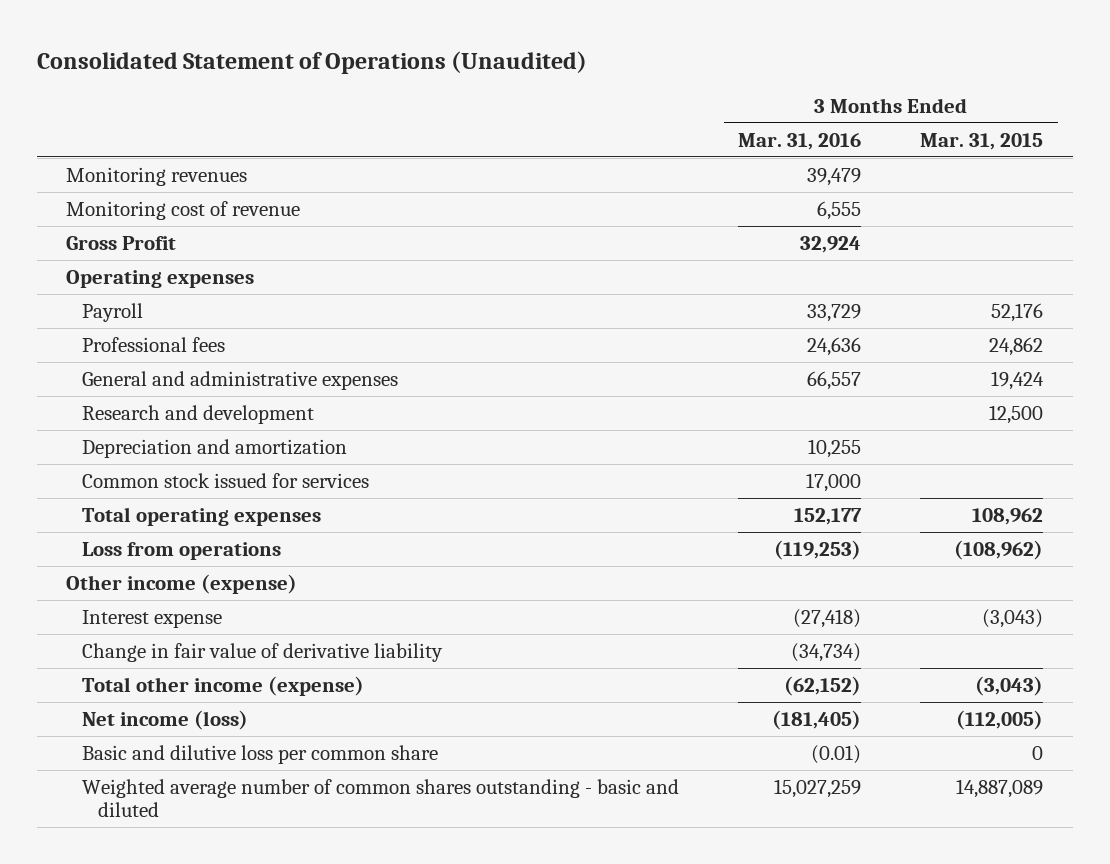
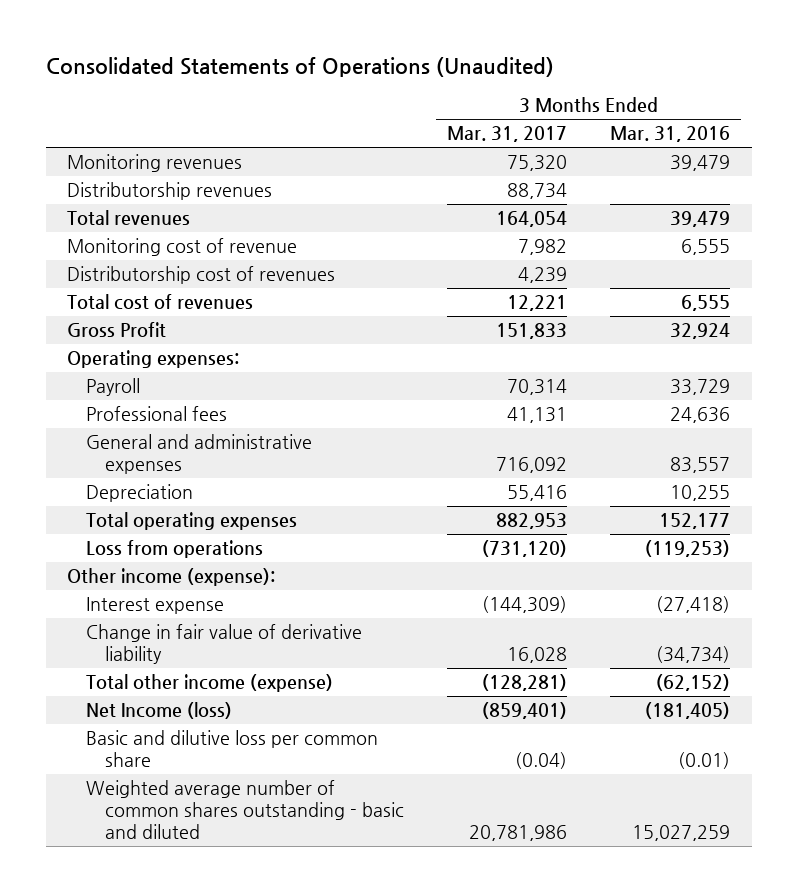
[36,50,587,74] Consolidated Statement of Operations (Unaudited) -> [45,57,554,78] Consolidated Statements of Operations (Unaudited)
[920,132,1044,150] Mar. 31, 2015 -> none
none -> [446,126,567,143] Mar. 31, 2017
none -> [67,182,273,201] Distributorship revenues
none -> [67,210,191,226] Total revenues
none -> [67,266,336,285] Distributorship cost of revenues
none -> [67,294,254,311] Total cost of revenues
[66,269,255,288] Operating expenses -> [67,350,240,369] Operating expenses:
[82,404,315,424] Research and development -> none
[82,472,370,488] Common stock issued for services -> none
[807,370,862,390] 66,557 -> [670,457,731,474] 83,557
[82,438,348,458] Depreciation and amortization -> [86,484,194,503] Depreciation
[66,573,298,594] Other income (expense) -> [67,568,276,587] Other income (expense):
[82,709,249,730] Net income (loss) -> [86,702,233,720] Net Income (loss)

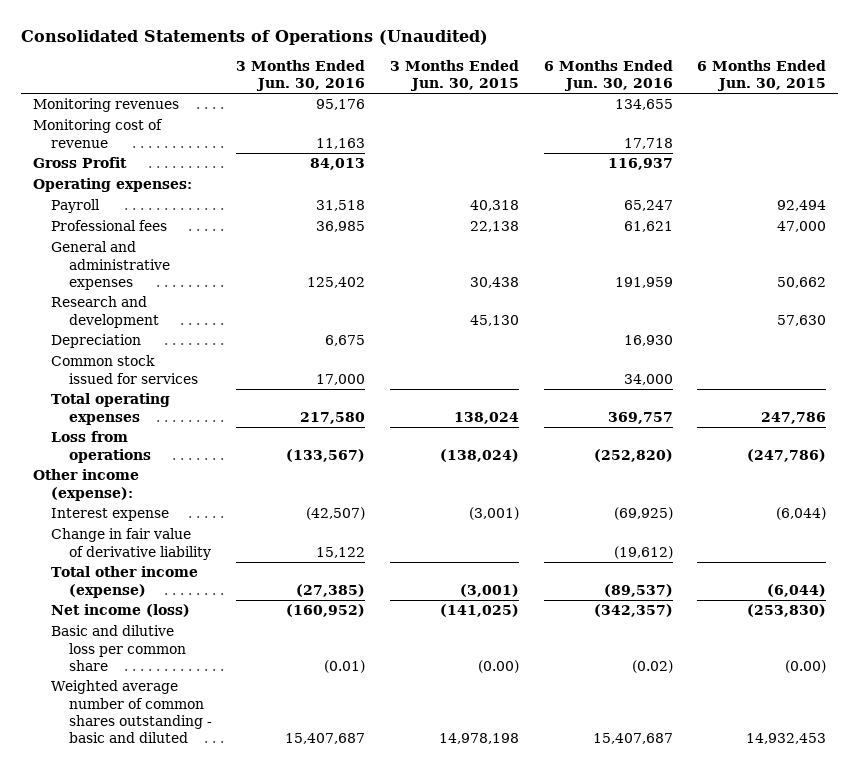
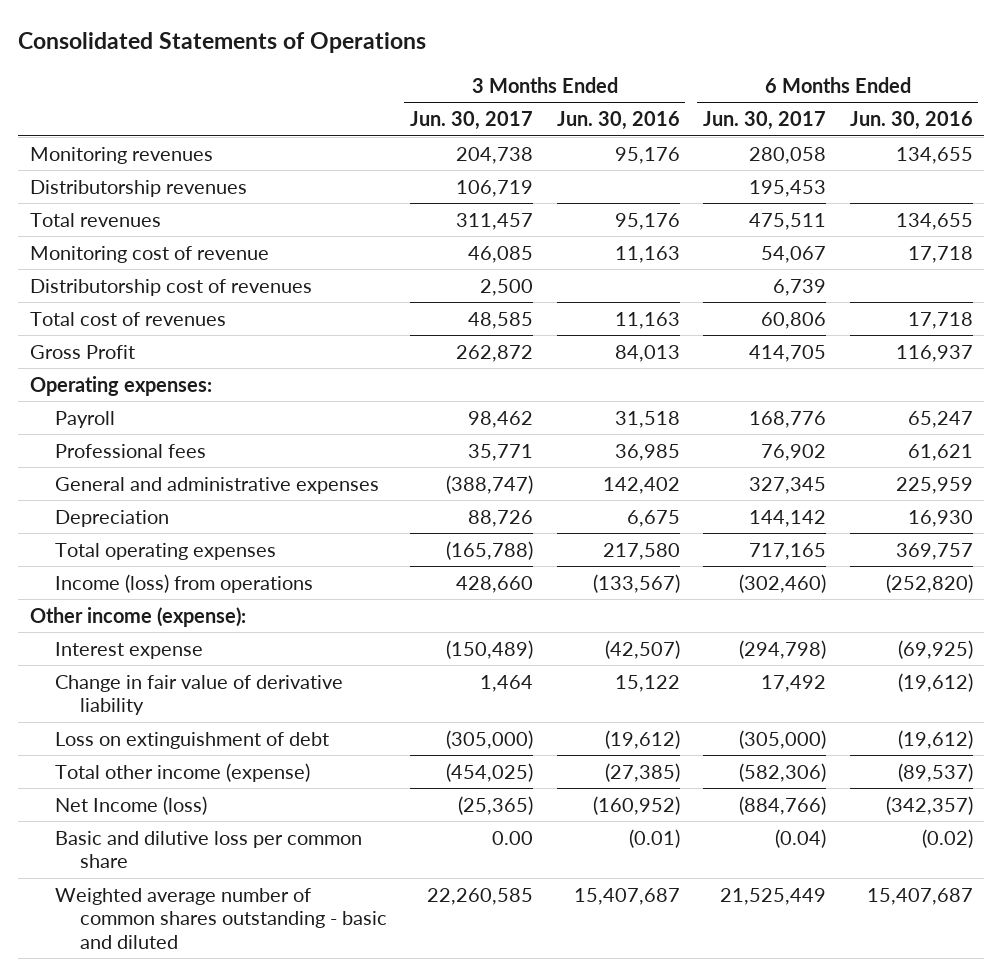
[20,29,488,45] Consolidated Statements of Operations (Unaudited) -> [18,32,427,54] Consolidated Statements of Operations
[389,59,519,91] 3 Months Ended Jun. 30, 2015 -> none
[697,59,827,91] 6 Months Ended Jun. 30, 2015 -> none
none -> [410,111,534,131] Jun. 30, 2017
none -> [703,111,827,131] Jun. 30, 2017
none -> [29,179,247,197] Distributorship revenues
none -> [29,212,161,227] Total revenues
none -> [29,278,312,296] Distributorship cost of revenues
none -> [29,311,226,326] Total cost of revenues
[50,296,159,328] Research and development -> none
[307,276,366,288] 125,402 -> [602,476,680,494] 142,402
[614,276,673,288] 191,959 -> [895,476,973,494] 225,959
[50,355,198,384] Common stock issued for services -> none
[50,431,151,463] Loss from operations -> [54,573,313,593] Income (loss) from operations
none -> [54,731,329,749] Loss on extinguishment of debt
[50,604,190,618] Net income (loss) -> [54,795,207,815] Net Income (loss)

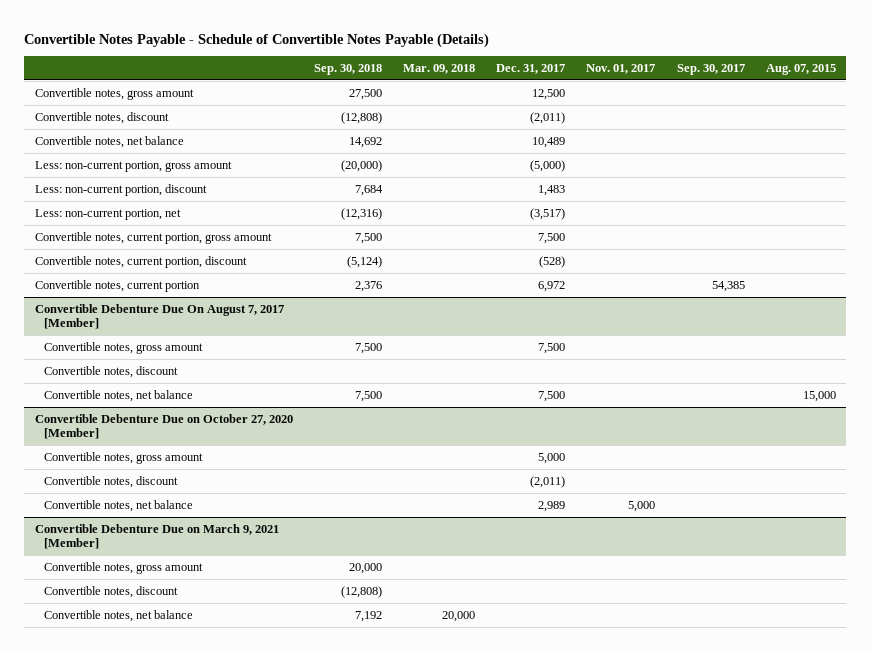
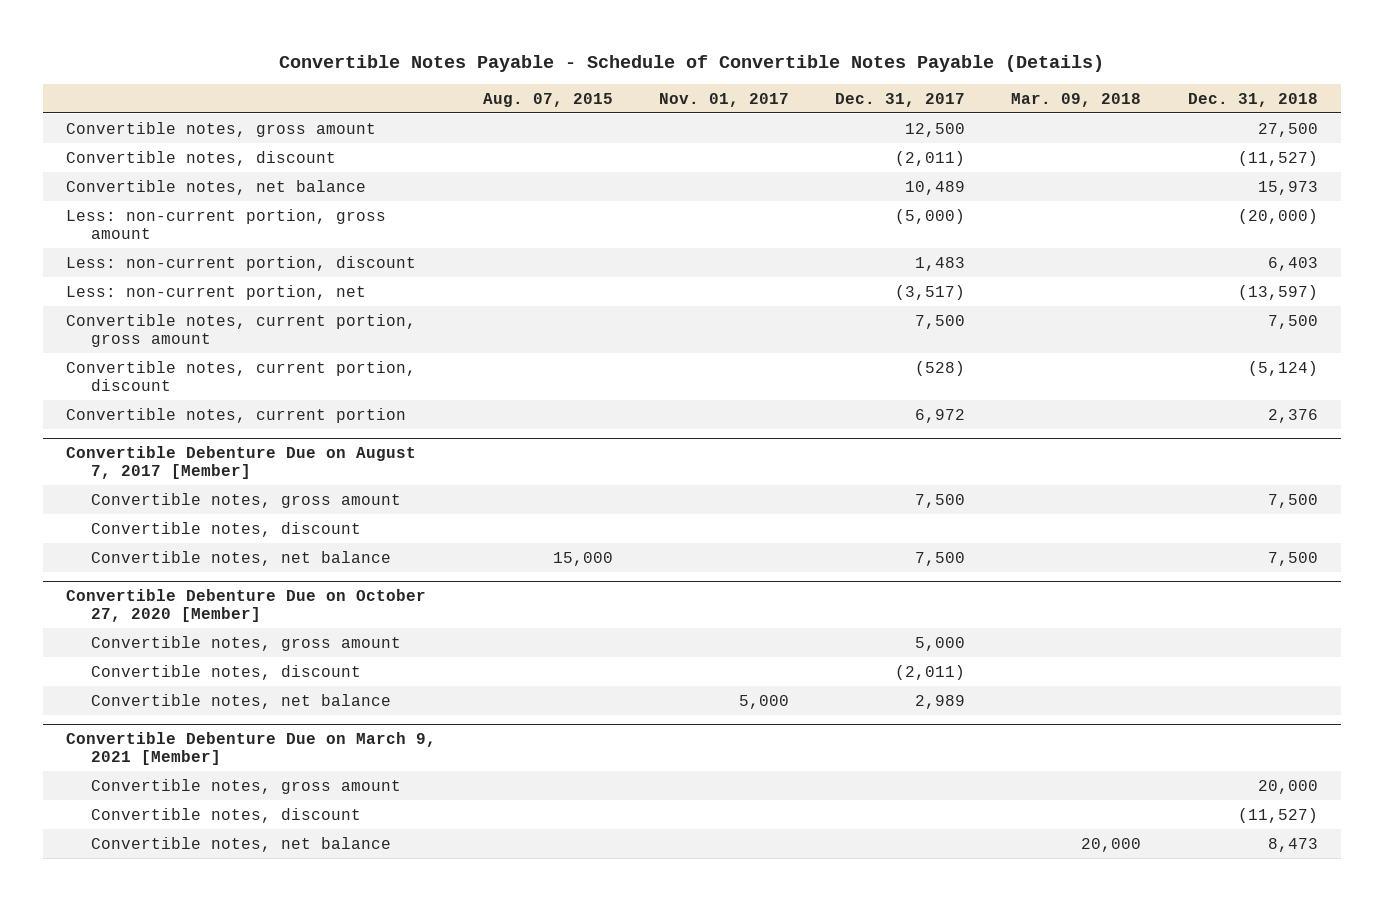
[313,64,382,76] Sep. 30, 2018 -> none
[676,64,745,76] Sep. 30, 2017 -> none
none -> [1187,92,1318,107] Dec. 31, 2018
[34,304,284,330] Convertible Debenture Due On August 7, 2017 [Member] -> [66,445,417,480] Convertible Debenture Due on August 7, 2017 [Member]

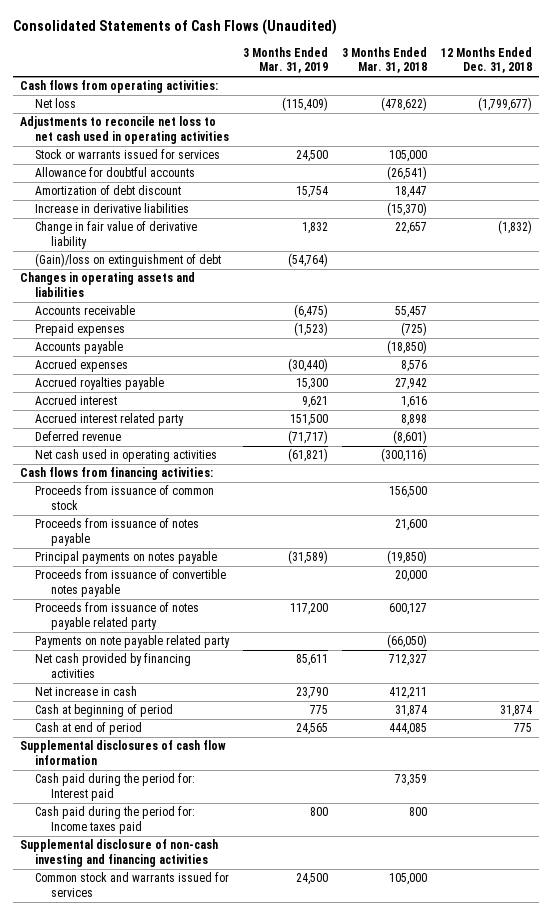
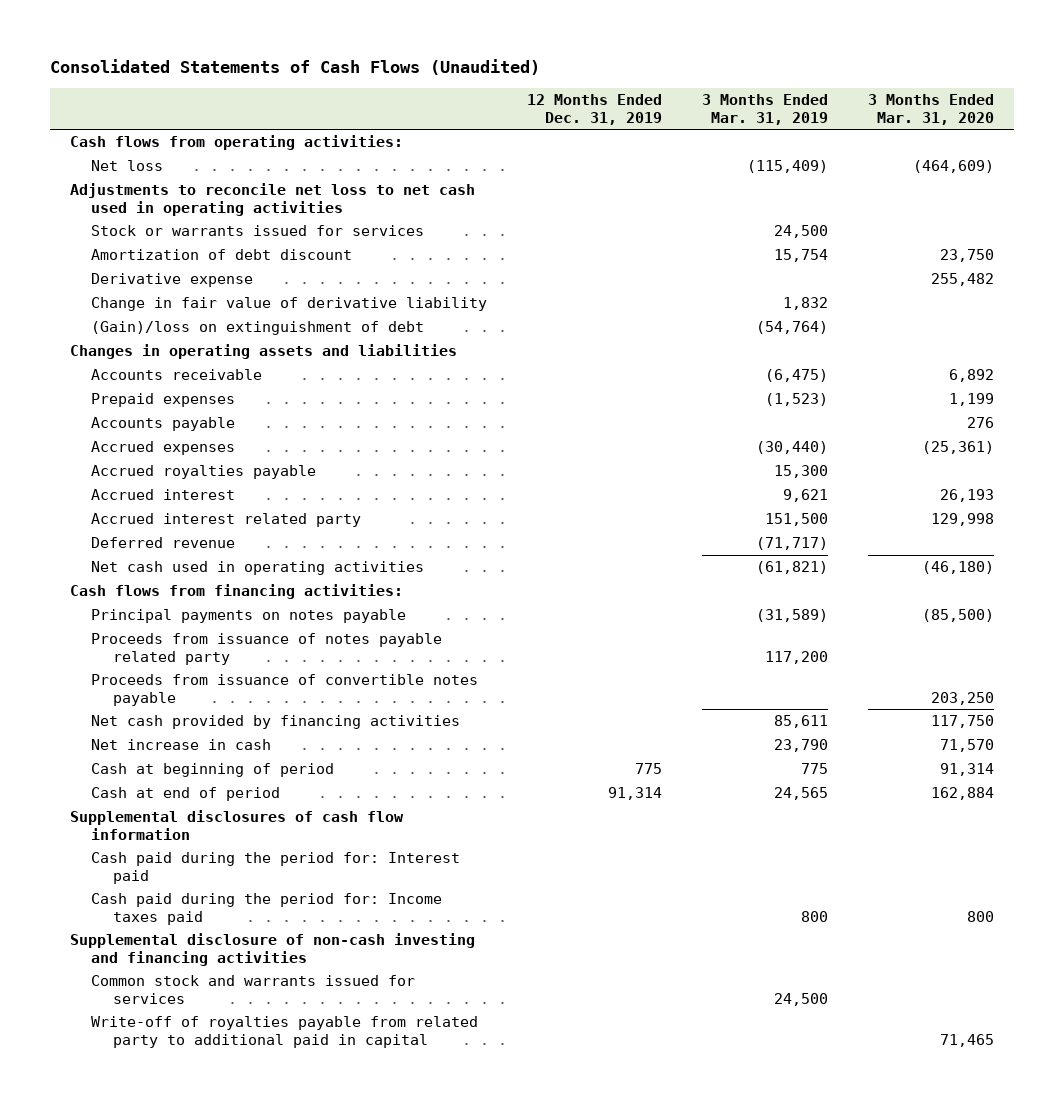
[342,46,428,74] 3 Months Ended Mar. 31, 2018 -> none
[440,46,532,74] 12 Months Ended Dec. 31, 2018 -> none
none -> [527,94,663,125] 12 Months Ended Dec. 31, 2019
none -> [867,94,994,125] 3 Months Ended Mar. 31, 2020
[35,167,196,178] Allowance for doubtful accounts -> none
[35,203,190,214] Increase in derivative liabilities -> none
none -> [91,273,254,288] Derivative expense
[35,485,215,511] Proceeds from issuance of common stock -> none
[35,518,200,547] Proceeds from issuance of notes payable -> none
[35,635,231,649] Payments on note payable related party -> none
[35,569,227,598] Proceeds from issuance of convertible notes payable -> [91,674,479,706] Proceeds from issuance of convertible notes payable
none -> [91,1016,479,1048] Write-off of royalties payable from related party to additional paid in capital

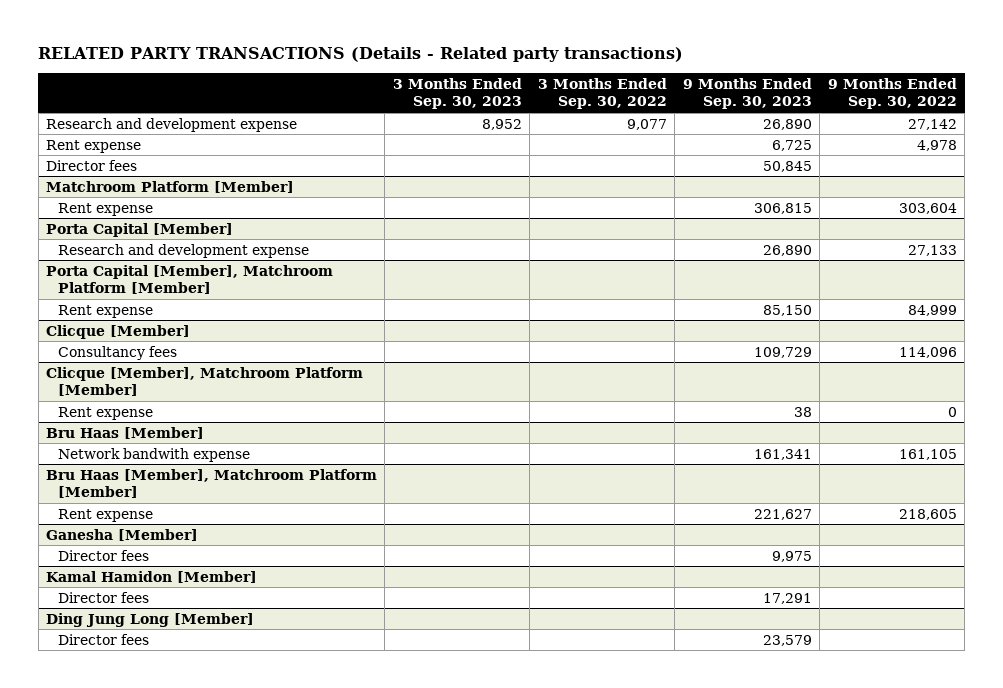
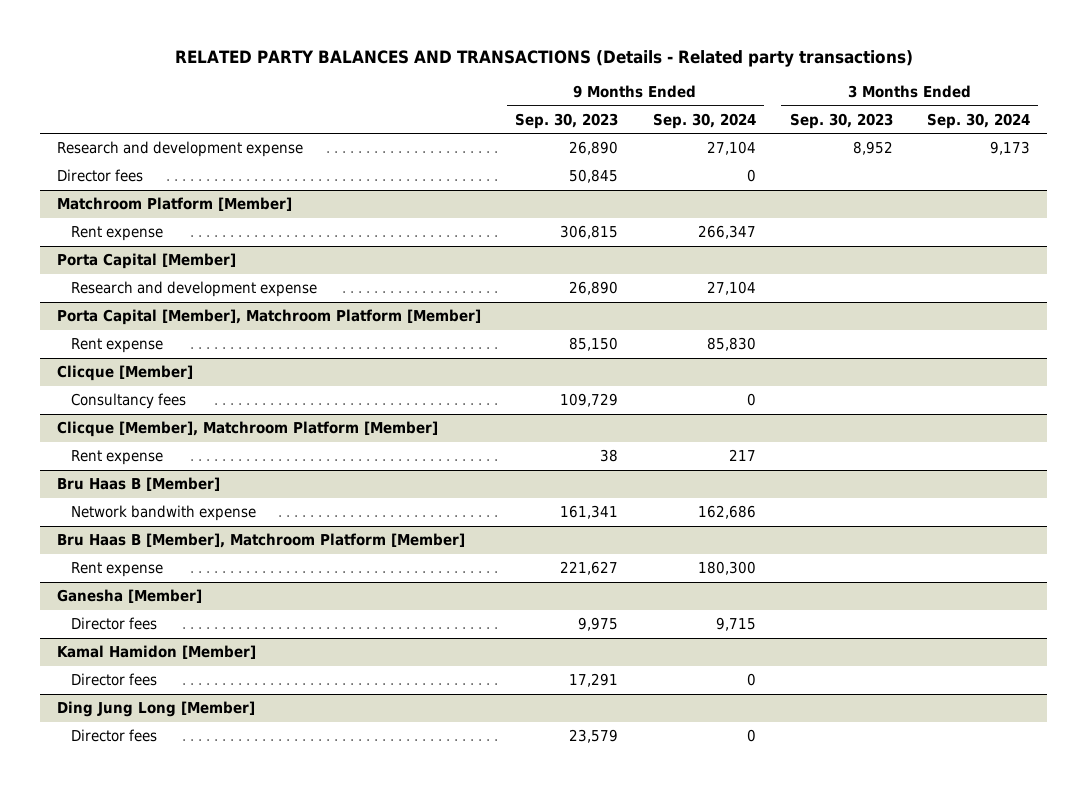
[38,47,684,63] RELATED PARTY TRANSACTIONS (Details - Related party transactions) -> [174,50,913,68] RELATED PARTY BALANCES AND TRANSACTIONS (Details - Related party transactions)
[537,77,667,110] 3 Months Ended Sep. 30, 2022 -> none
[827,77,957,110] 9 Months Ended Sep. 30, 2022 -> none
none -> [652,112,756,129] Sep. 30, 2024
none -> [926,112,1030,129] Sep. 30, 2024
[45,139,141,153] Rent expense -> none
[45,426,204,439] Bru Haas [Member] -> [57,477,221,492] Bru Haas B [Member]
[45,468,377,499] Bru Haas [Member], Matchroom Platform [Member] -> [57,533,466,549] Bru Haas B [Member], Matchroom Platform [Member]

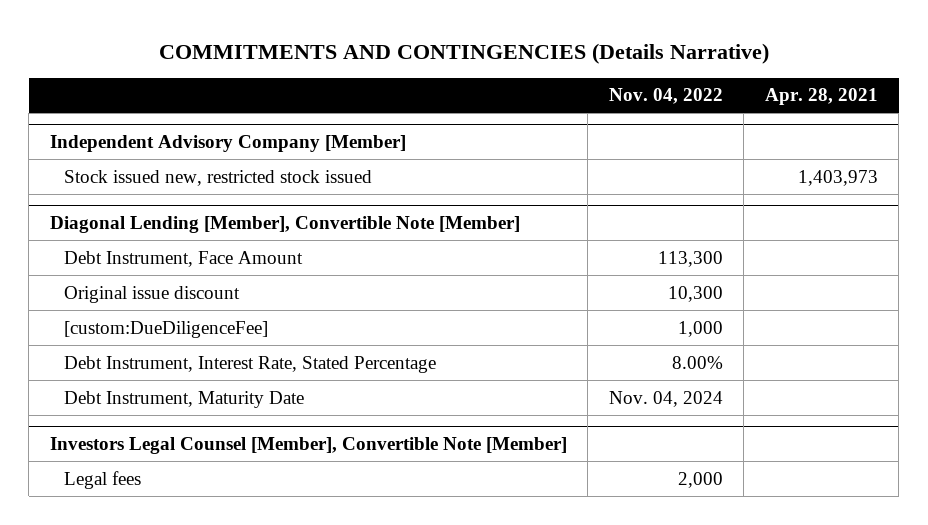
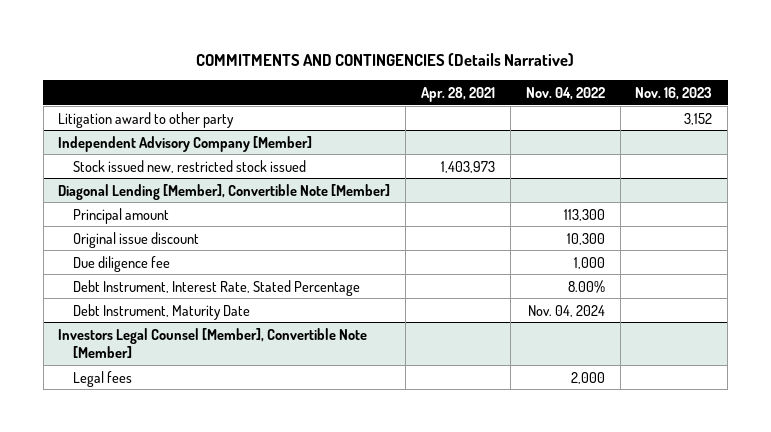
none -> [635,86,713,100] Nov. 16, 2023
none -> [58,111,235,128] Litigation award to other party
[64,250,304,267] Debt Instrument, Face Amount -> [73,207,170,224] Principal amount
[64,320,269,338] [custom:DueDiligenceFee] -> [73,255,171,272] Due diligence fee

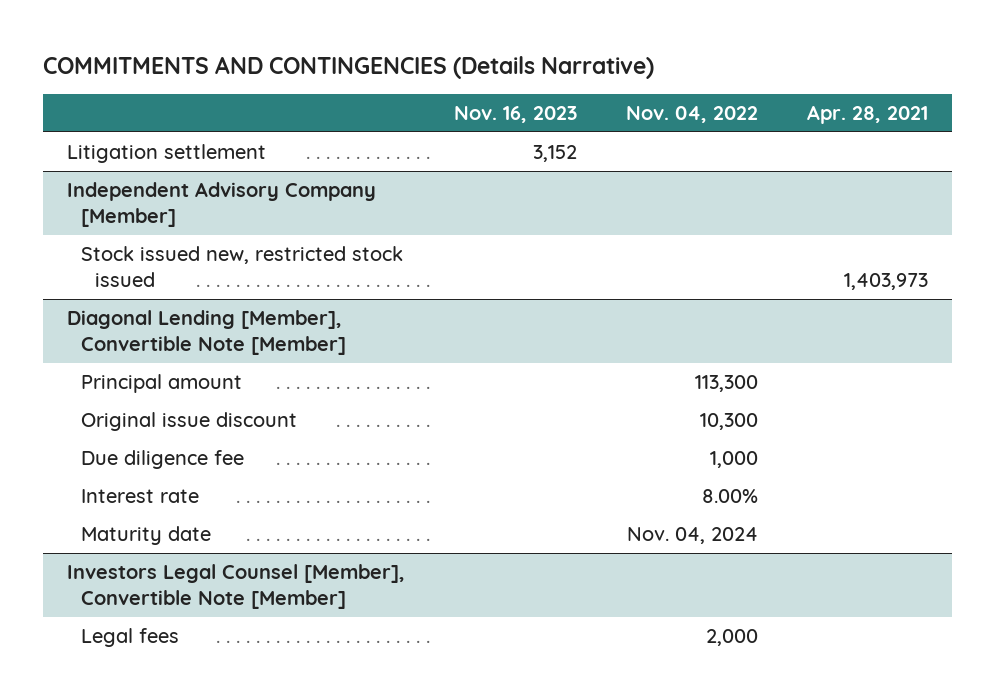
[58,111,235,128] Litigation award to other party -> [67,144,267,164] Litigation settlement
[73,279,361,296] Debt Instrument, Interest Rate, Stated Percentage -> [81,489,200,504] Interest rate
[73,303,251,320] Debt Instrument, Maturity Date -> [81,526,212,546] Maturity date

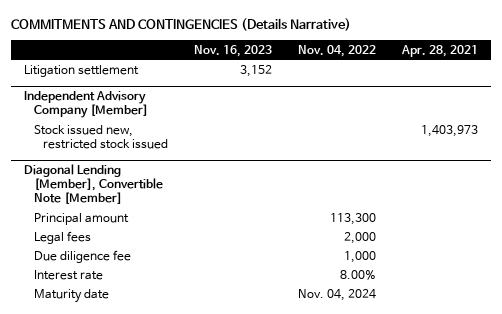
[81,412,298,432] Original issue discount -> none
none -> [33,230,91,244] Legal fees
[67,564,406,609] Investors Legal Counsel [Member], Convertible Note [Member] -> none
[81,628,180,648] Legal fees -> none

